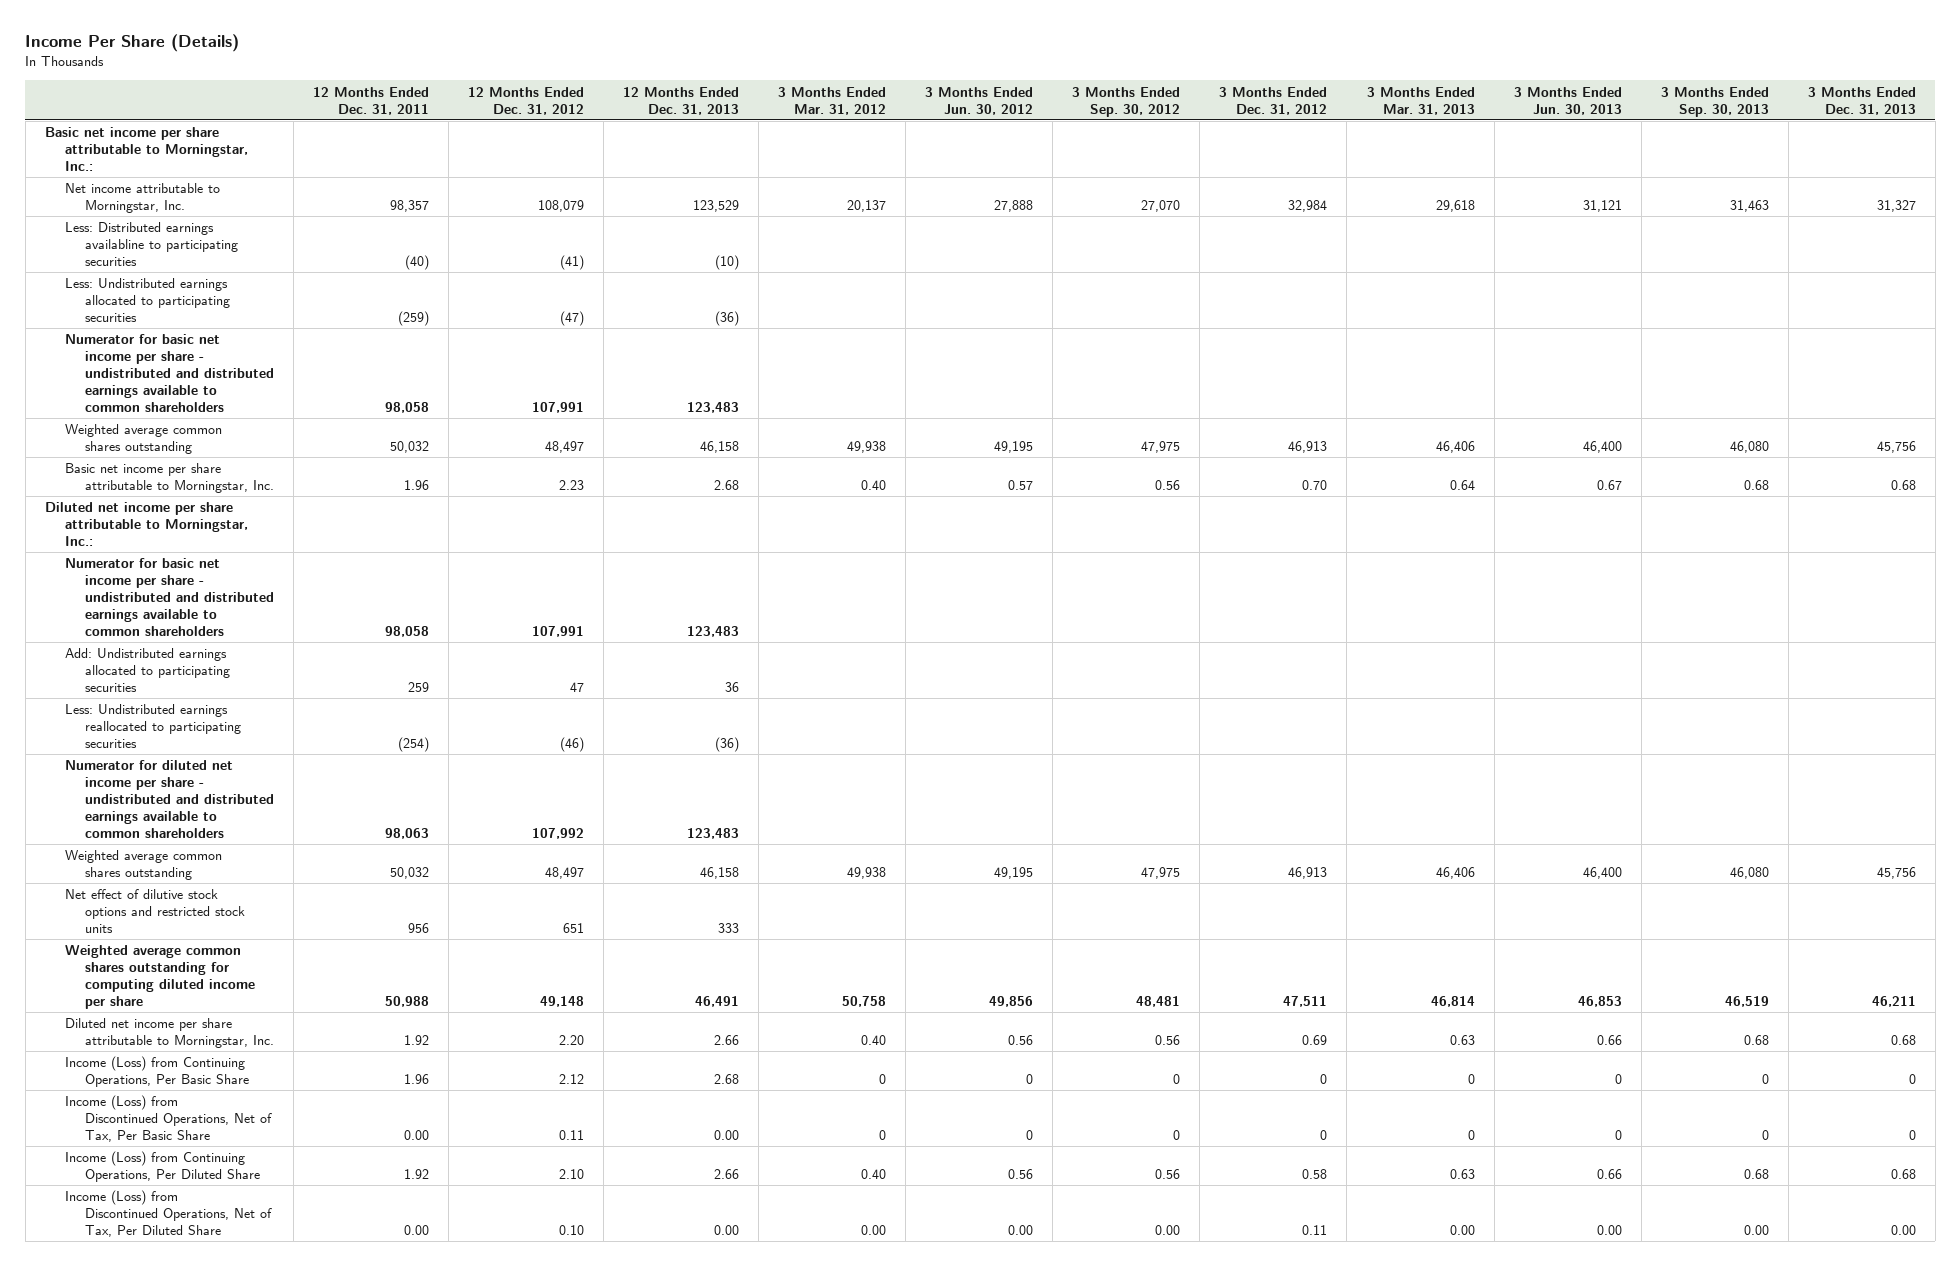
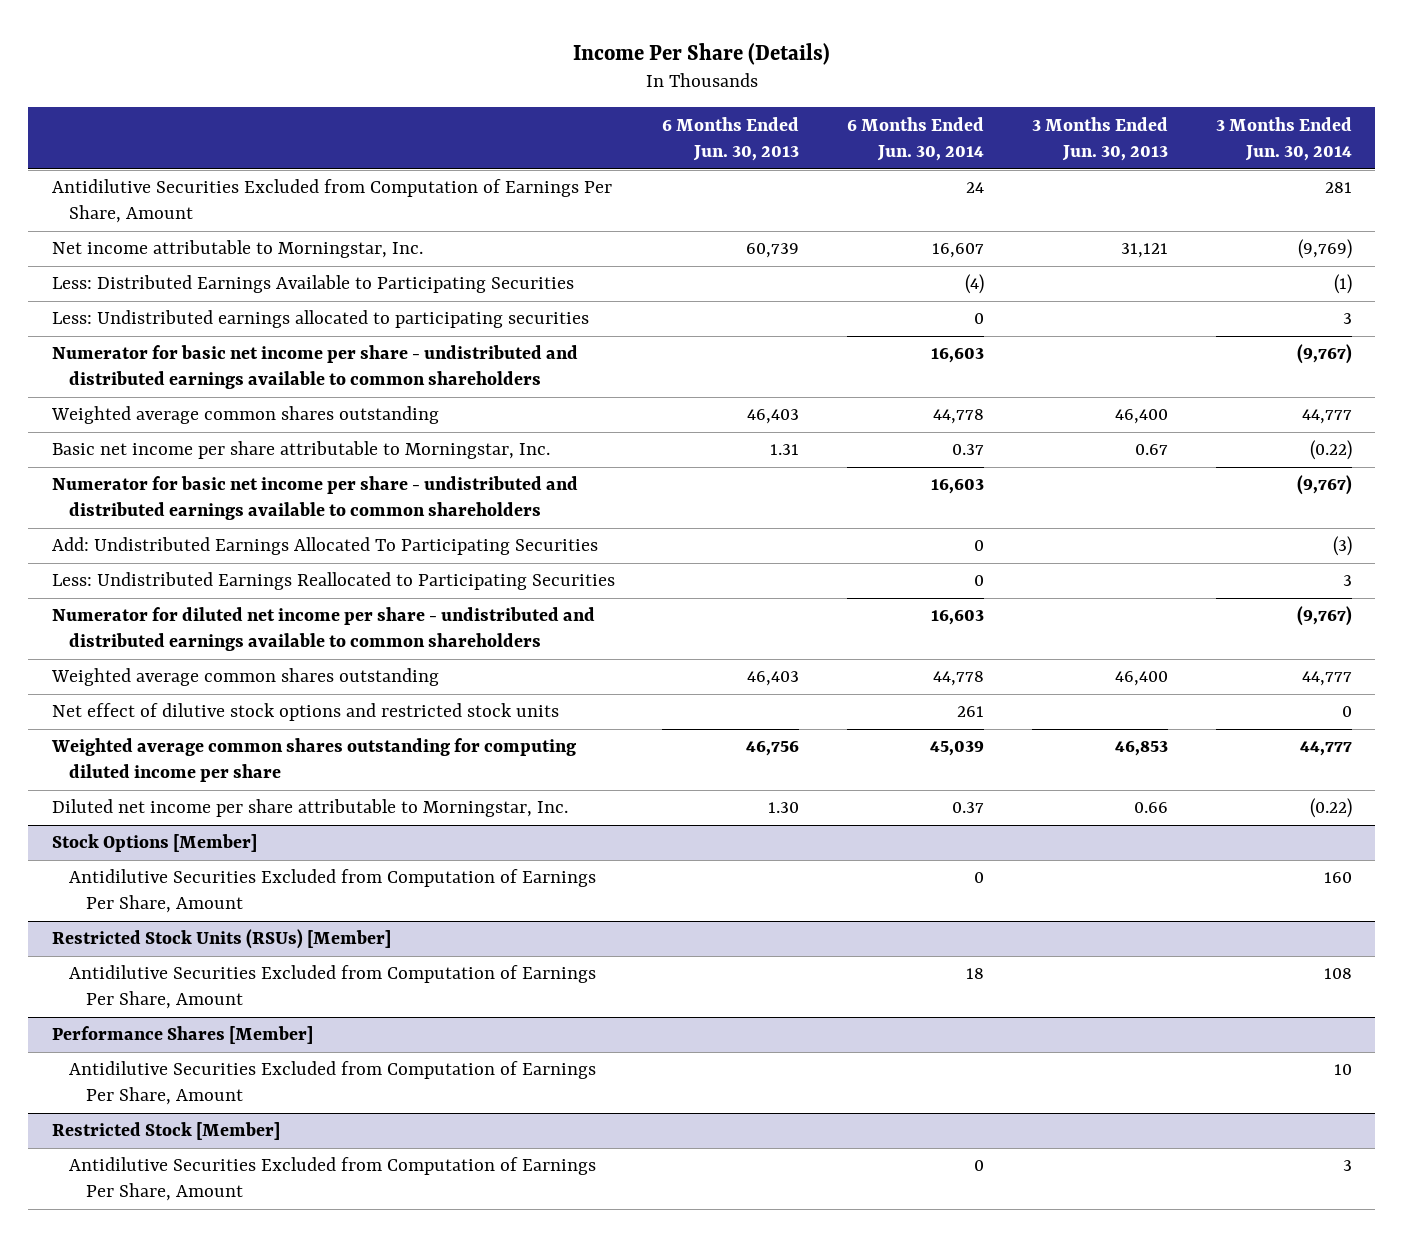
[313,86,430,115] 12 Months Ended Dec. 31, 2011 -> none
[468,86,585,115] 12 Months Ended Dec. 31, 2012 -> none
[623,86,740,115] 12 Months Ended Dec. 31, 2013 -> none
[778,86,887,115] 3 Months Ended Mar. 31, 2012 -> none
[925,86,1034,115] 3 Months Ended Jun. 30, 2012 -> none
[1072,86,1181,117] 3 Months Ended Sep. 30, 2012 -> none
[1219,86,1328,115] 3 Months Ended Dec. 31, 2012 -> none
[1366,86,1475,115] 3 Months Ended Mar. 31, 2013 -> none
[1660,86,1769,117] 3 Months Ended Sep. 30, 2013 -> none
[1807,86,1916,115] 3 Months Ended Dec. 31, 2013 -> none
none -> [662,116,800,161] 6 Months Ended Jun. 30, 2013
none -> [847,116,985,161] 6 Months Ended Jun. 30, 2014
none -> [1215,116,1352,161] 3 Months Ended Jun. 30, 2014
[44,127,248,172] Basic net income per share attributable to Morningstar, Inc.: -> none
none -> [51,179,612,224] Antidilutive Securities Excluded from Computation of Earnings Per Share, Amount
[64,222,239,267] Less: Distributed earnings availabline to participating securities -> [51,275,574,294] Less: Distributed Earnings Available to Participating Securities
[44,502,248,547] Diluted net income per share attributable to Morningstar, Inc.: -> none
[64,648,231,693] Add: Undistributed earnings allocated to participating securities -> [51,537,598,556] Add: Undistributed Earnings Allocated To Participating Securities
[64,704,242,749] Less: Undistributed earnings reallocated to participating securities -> [51,572,615,591] Less: Undistributed Earnings Reallocated to Participating Securities
[64,1056,250,1088] Income (Loss) from Continuing Operations, Per Basic Share -> none
[64,1095,273,1143] Income (Loss) from Discontinued Operations, Net of Tax, Per Basic Share -> none
[64,1151,261,1183] Income (Loss) from Continuing Operations, Per Diluted Share -> none
[64,1190,273,1238] Income (Loss) from Discontinued Operations, Net of Tax, Per Diluted Share -> none
none -> [51,834,257,853] Stock Options [Member]
none -> [68,869,596,914] Antidilutive Securities Excluded from Computation of Earnings Per Share, Amount
none -> [51,929,391,950] Restricted Stock Units (RSUs) [Member]
none -> [68,965,596,1010] Antidilutive Securities Excluded from Computation of Earnings Per Share, Amount
none -> [51,1026,313,1045] Performance Shares [Member]
none -> [68,1061,596,1106] Antidilutive Securities Excluded from Computation of Earnings Per Share, Amount
none -> [51,1122,280,1141] Restricted Stock [Member]
none -> [68,1157,596,1202] Antidilutive Securities Excluded from Computation of Earnings Per Share, Amount

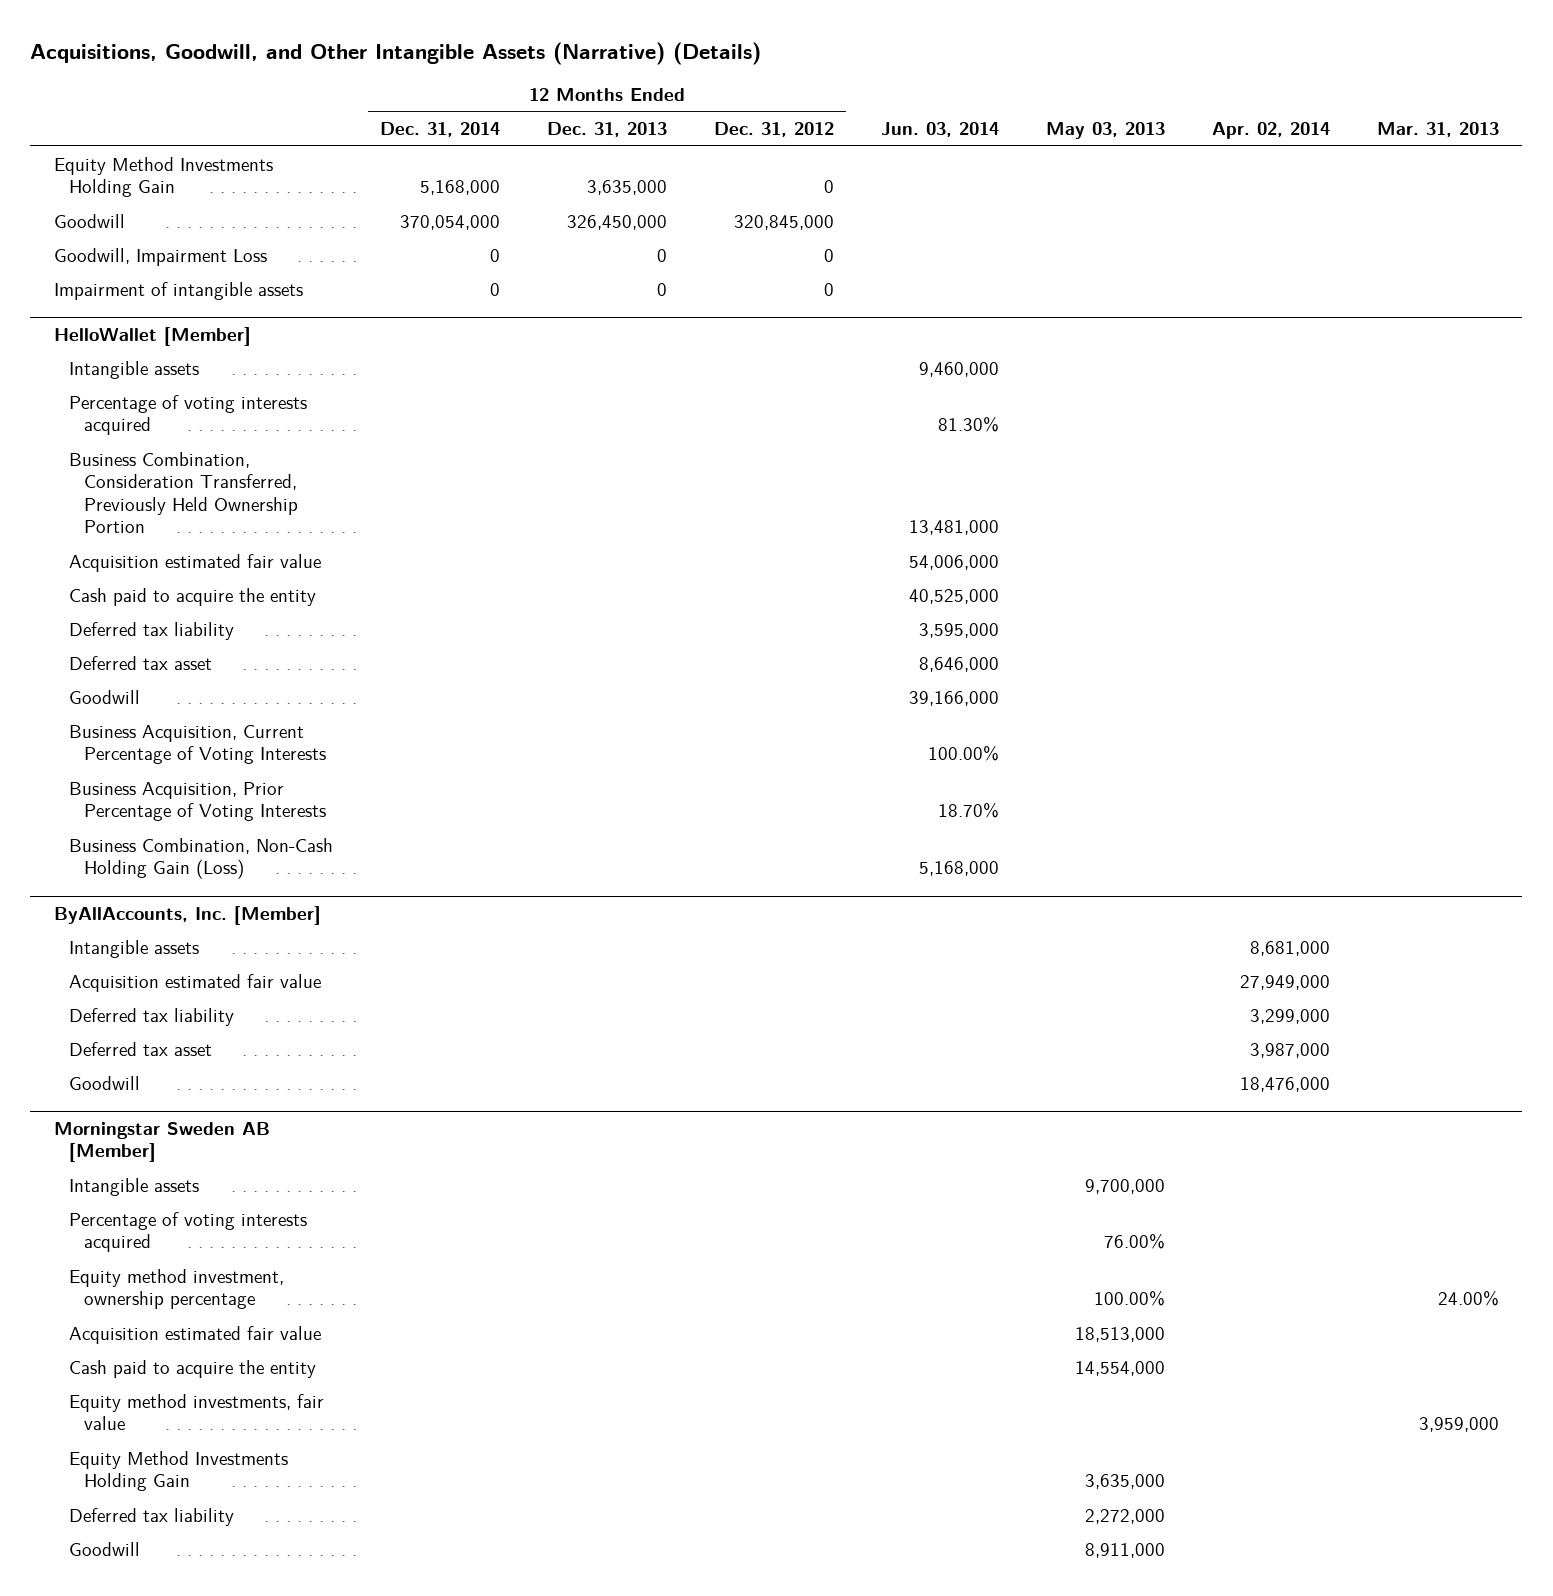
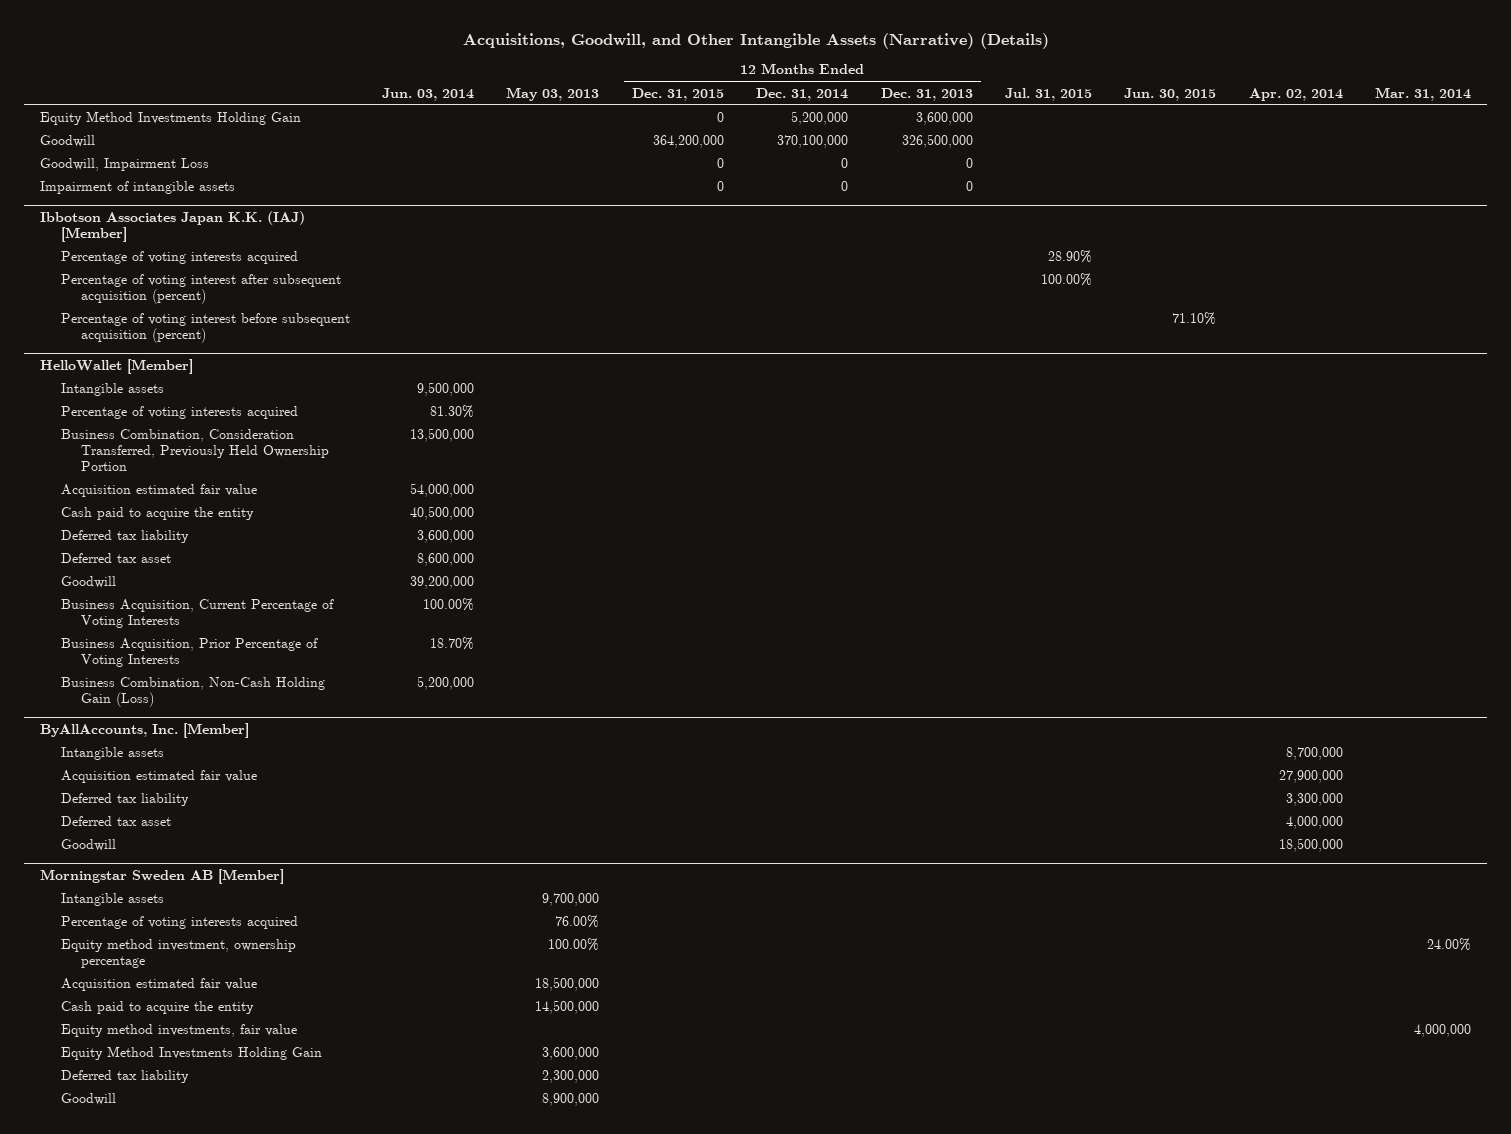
[714,122,835,138] Dec. 31, 2012 -> none
[1376,122,1499,138] Mar. 31, 2013 -> none
none -> [631,87,724,101] Dec. 31, 2015
none -> [1004,87,1092,101] Jul. 31, 2015
none -> [1124,87,1217,101] Jun. 30, 2015
none -> [1375,86,1472,101] Mar. 31, 2014
[420,180,501,196] 5,168,000 -> [791,111,849,126] 5,200,000
[587,180,668,196] 3,635,000 -> [915,112,973,126] 3,600,000
[400,214,501,230] 370,054,000 -> [777,135,849,149] 370,100,000
[567,214,668,230] 326,450,000 -> [901,134,973,149] 326,500,000
none -> [40,211,306,243] Ibbotson Associates Japan K.K. (IAJ) [Member]
none -> [60,251,298,265] Percentage of voting interests acquired
none -> [60,274,341,305] Percentage of voting interest after subsequent acquisition (percent)
none -> [60,313,350,344] Percentage of voting interest before subsequent acquisition (percent)
[918,361,999,377] 9,460,000 -> [417,382,475,397] 9,500,000
[908,520,999,536] 13,481,000 -> [410,428,475,443] 13,500,000
[908,554,999,570] 54,006,000 -> [410,483,475,498] 54,000,000
[908,588,999,604] 40,525,000 -> [410,506,475,521] 40,500,000
[918,622,999,638] 3,595,000 -> [417,530,475,544] 3,600,000
[918,656,999,672] 8,646,000 -> [417,553,475,567] 8,600,000
[908,690,999,706] 39,166,000 -> [410,576,475,590] 39,200,000
[918,861,999,877] 5,168,000 -> [417,676,475,691] 5,200,000
[1249,940,1330,956] 8,681,000 -> [1285,747,1343,761] 8,700,000
[1239,974,1330,990] 27,949,000 -> [1278,770,1343,784] 27,900,000
[1249,1008,1330,1024] 3,299,000 -> [1285,793,1343,807] 3,300,000
[1249,1042,1330,1058] 3,987,000 -> [1285,816,1343,830] 4,000,000
[1239,1076,1330,1092] 18,476,000 -> [1278,838,1343,853] 18,500,000
[1074,1326,1165,1342] 18,513,000 -> [535,977,600,992] 18,500,000
[1074,1360,1165,1376] 14,554,000 -> [535,1000,600,1015] 14,500,000
[1084,1474,1165,1490] 3,635,000 -> [542,1047,600,1061] 3,600,000
[1084,1508,1165,1524] 2,272,000 -> [542,1070,600,1084] 2,300,000
[1084,1542,1165,1558] 8,911,000 -> [542,1093,600,1107] 8,900,000

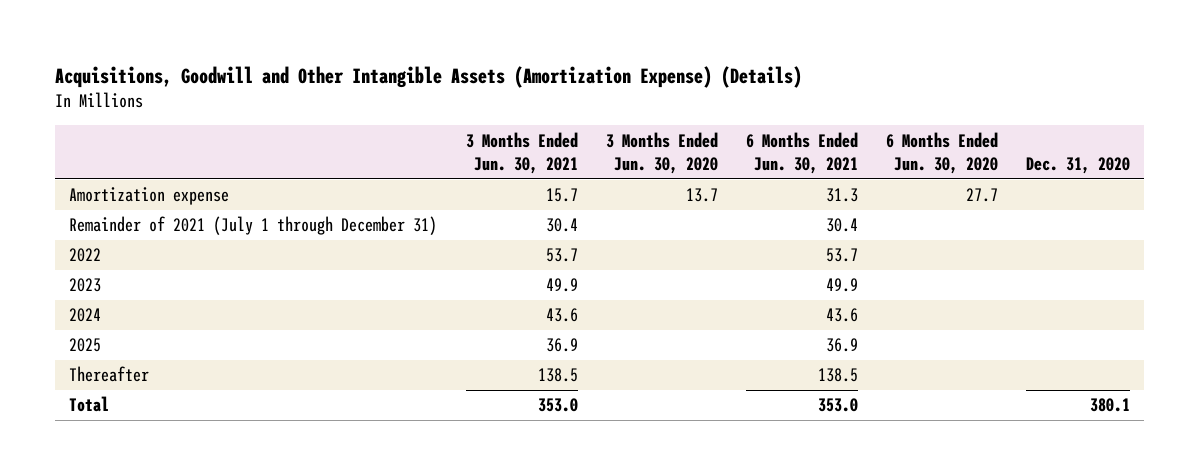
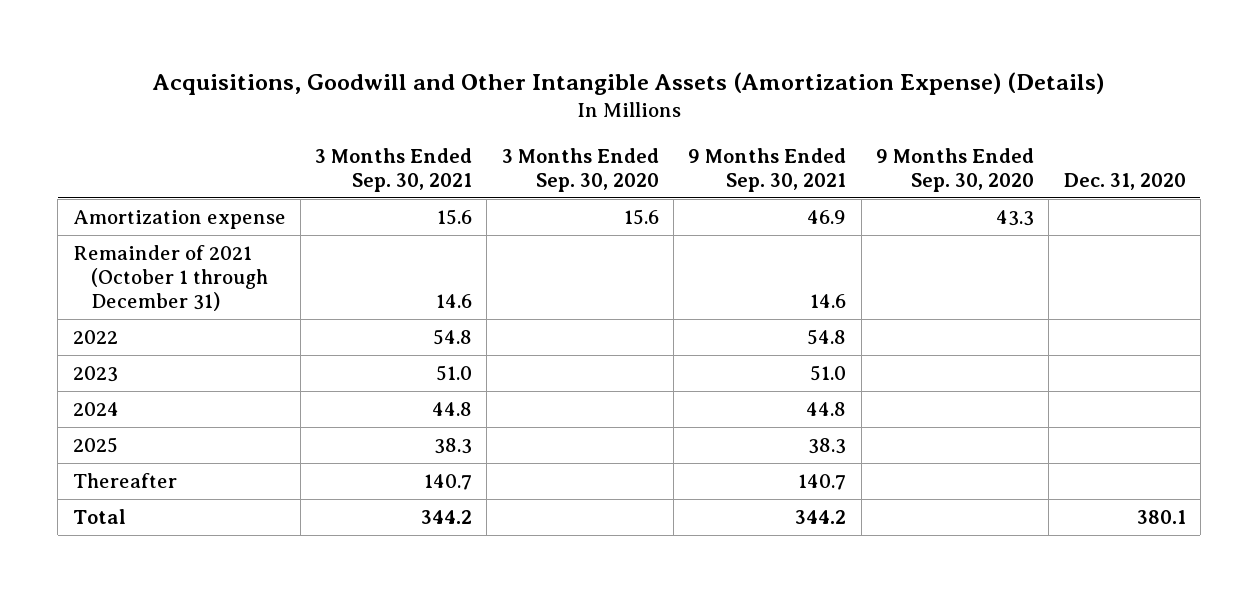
[465,131,578,174] 3 Months Ended Jun. 30, 2021 -> none
[605,131,718,174] 3 Months Ended Jun. 30, 2020 -> none
[745,131,858,174] 6 Months Ended Jun. 30, 2021 -> none
[886,131,999,174] 6 Months Ended Jun. 30, 2020 -> none
none -> [315,147,473,193] 3 Months Ended Sep. 30, 2021
none -> [501,147,659,193] 3 Months Ended Sep. 30, 2020
none -> [688,147,847,193] 9 Months Ended Sep. 30, 2021
none -> [875,147,1034,193] 9 Months Ended Sep. 30, 2020
[69,216,438,236] Remainder of 2021 (July 1 through December 31) -> [72,244,269,312] Remainder of 2021 (October 1 through December 31)

